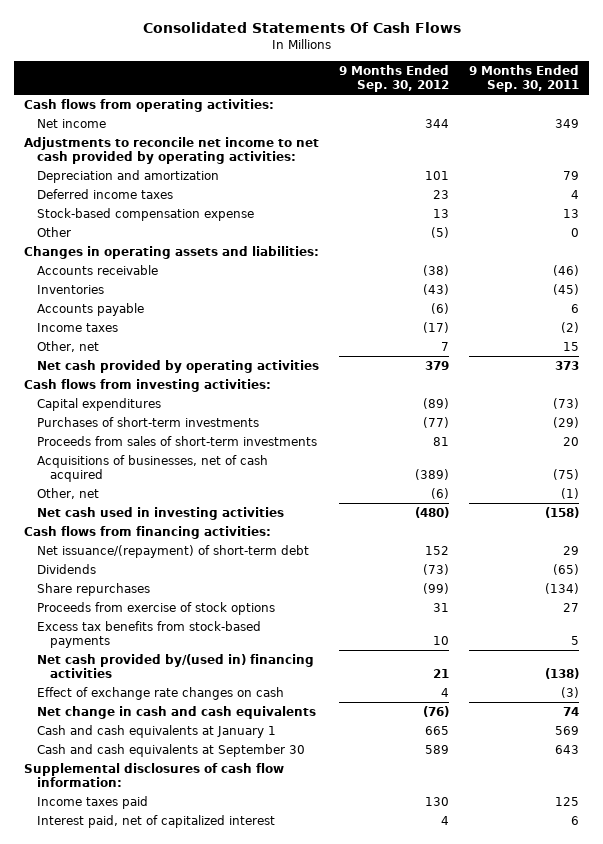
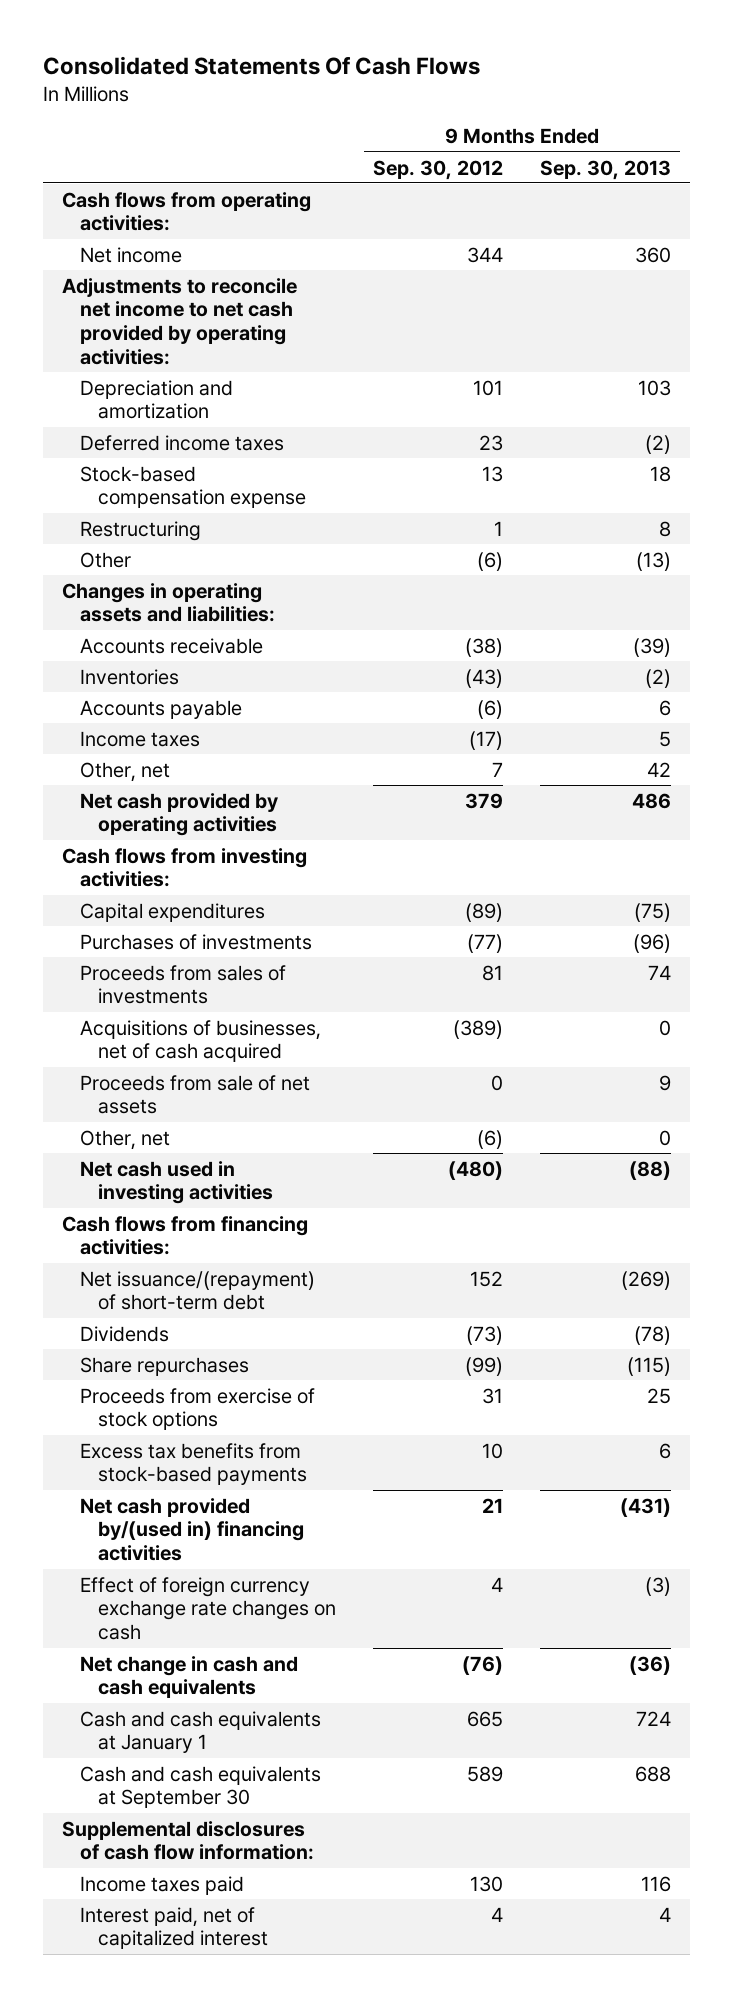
[469,65,580,93] 9 Months Ended Sep. 30, 2011 -> none
none -> [540,159,672,180] Sep. 30, 2013
none -> [79,520,201,541] Restructuring
[431,227,450,239] (5) -> [476,551,503,571] (6)
[37,417,260,428] Purchases of short-term investments -> [79,933,312,950] Purchases of investments
[37,436,318,447] Proceeds from sales of short-term investments -> [79,964,286,1005] Proceeds from sales of investments
none -> [79,1074,310,1115] Proceeds from sale of net assets
[37,687,285,701] Effect of exchange rate changes on cash -> [79,1576,336,1641] Effect of foreign currency exchange rate changes on cash

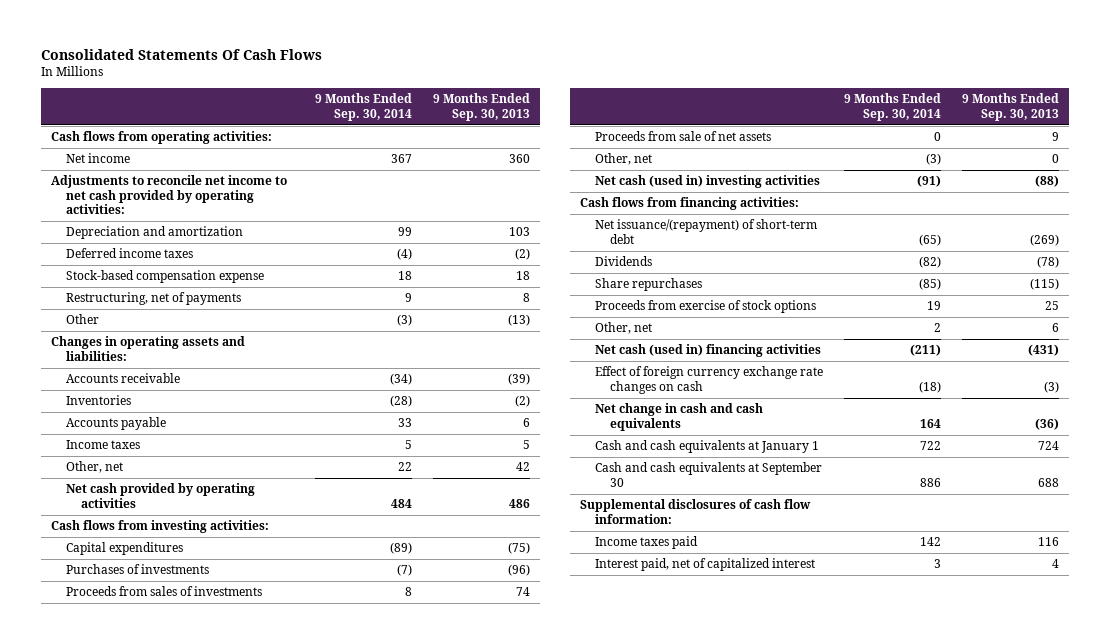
[372,159,503,180] Sep. 30, 2012 -> none
none -> [314,93,412,121] 9 Months Ended Sep. 30, 2014
[79,520,201,541] Restructuring -> [66,292,242,306] Restructuring, net of payments
[79,1019,321,1063] Acquisitions of businesses, net of cash acquired -> none
[79,1160,273,1205] Net cash used in investing activities -> [595,175,821,189] Net cash (used in) investing activities
[79,1442,307,1486] Excess tax benefits from stock-based payments -> [595,322,653,335] Other, net
[79,1497,304,1562] Net cash provided by/(used in) financing activities -> [595,344,822,358] Net cash (used in) financing activities

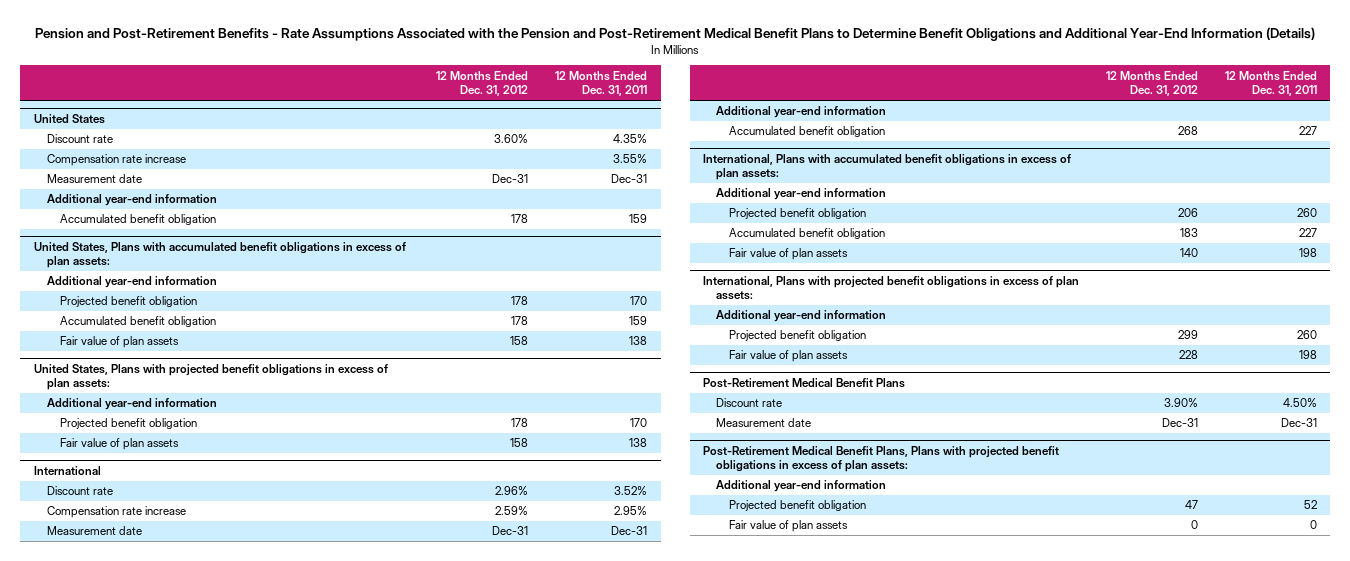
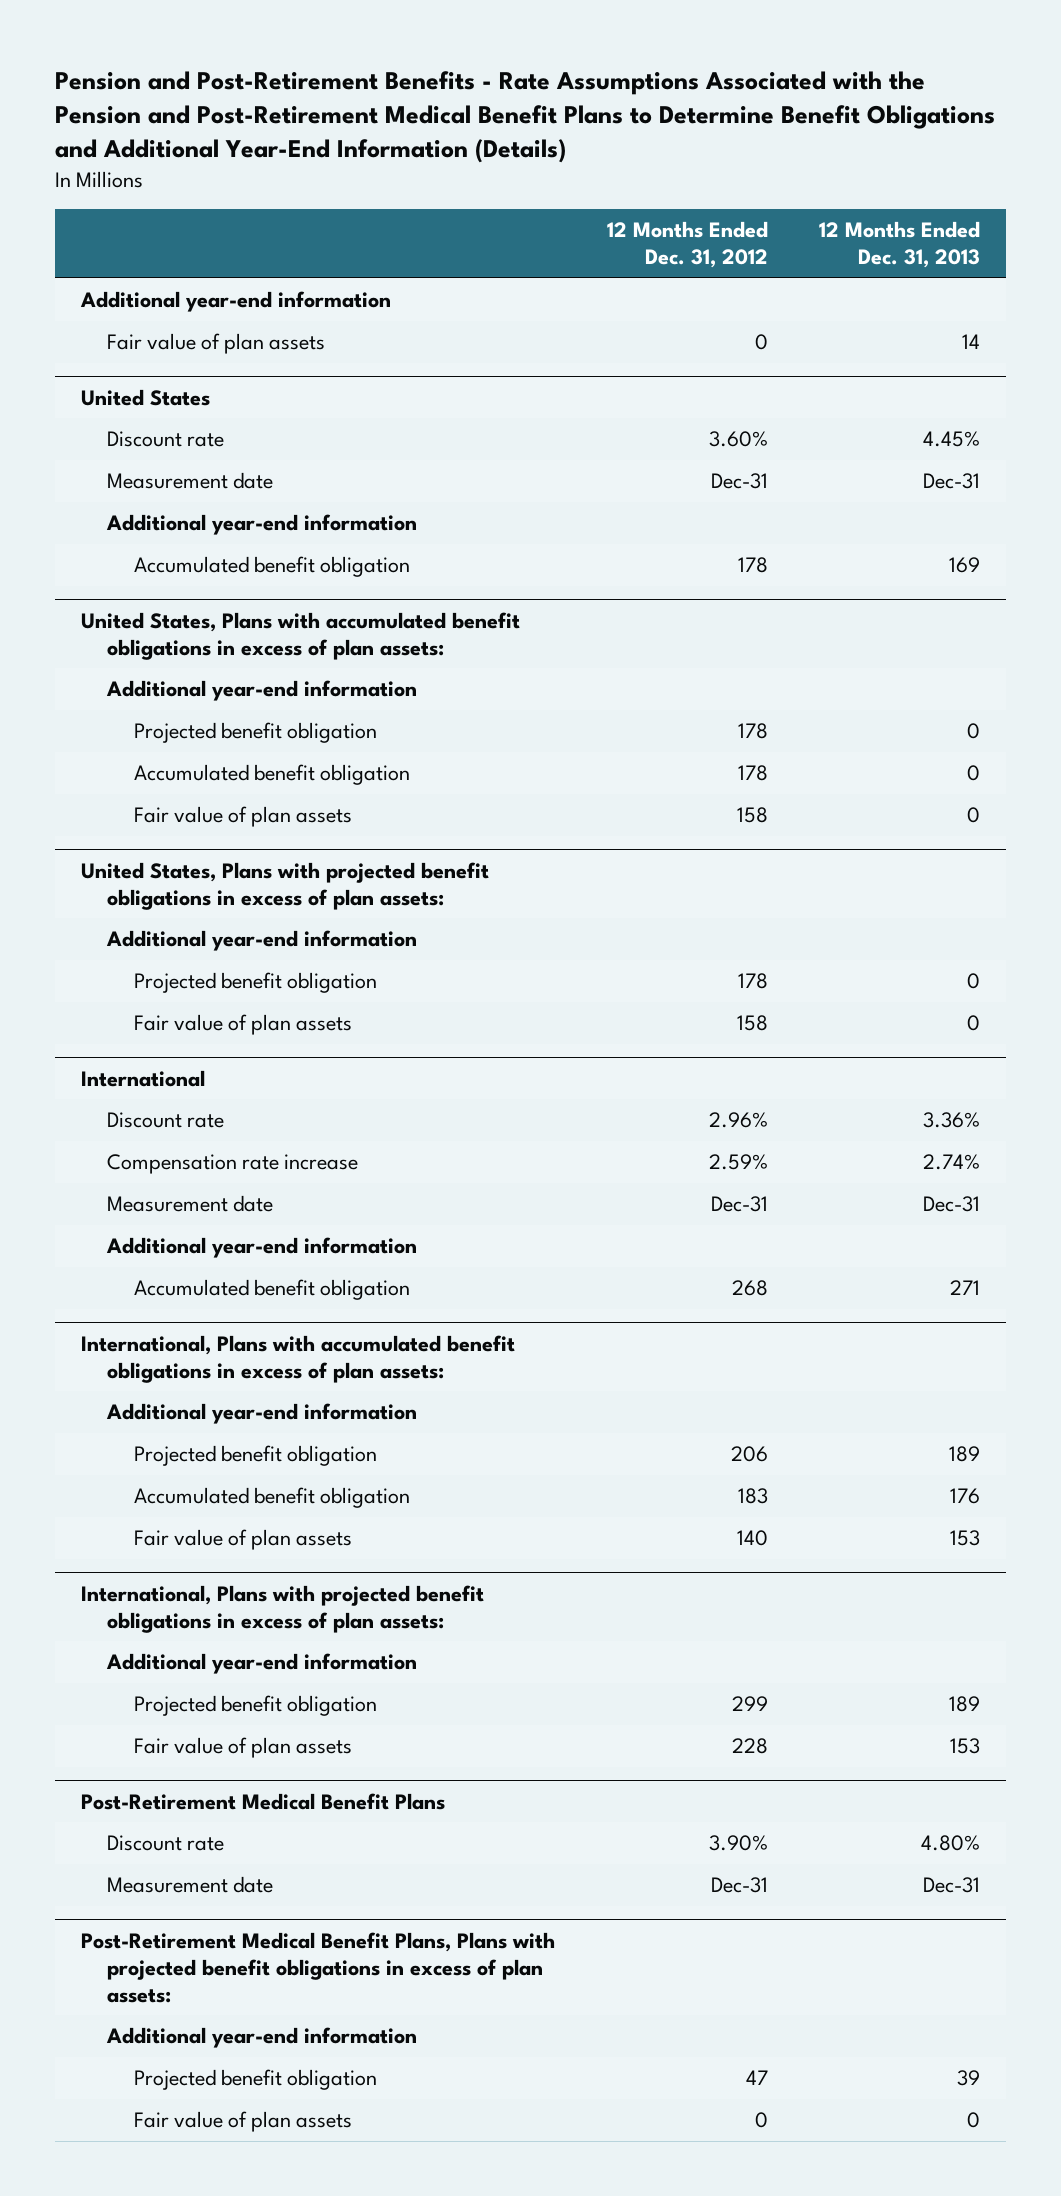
[555,70,648,97] 12 Months Ended Dec. 31, 2011 -> none
none -> [819,221,981,269] 12 Months Ended Dec. 31, 2013
none -> [79,291,391,313] Additional year-end information
none -> [107,333,326,355] Fair value of plan assets
[46,154,186,167] Compensation rate increase -> none

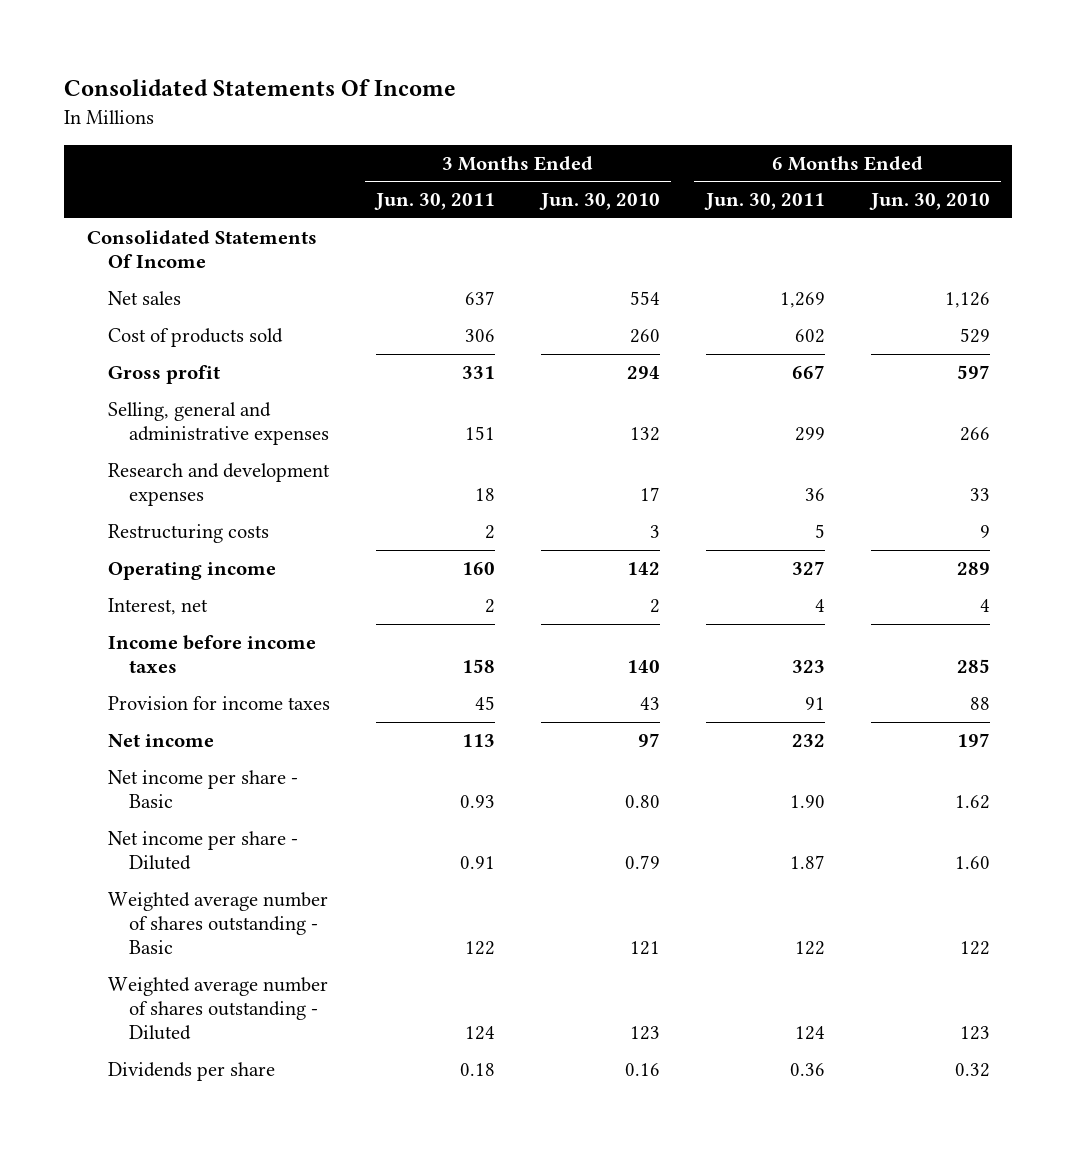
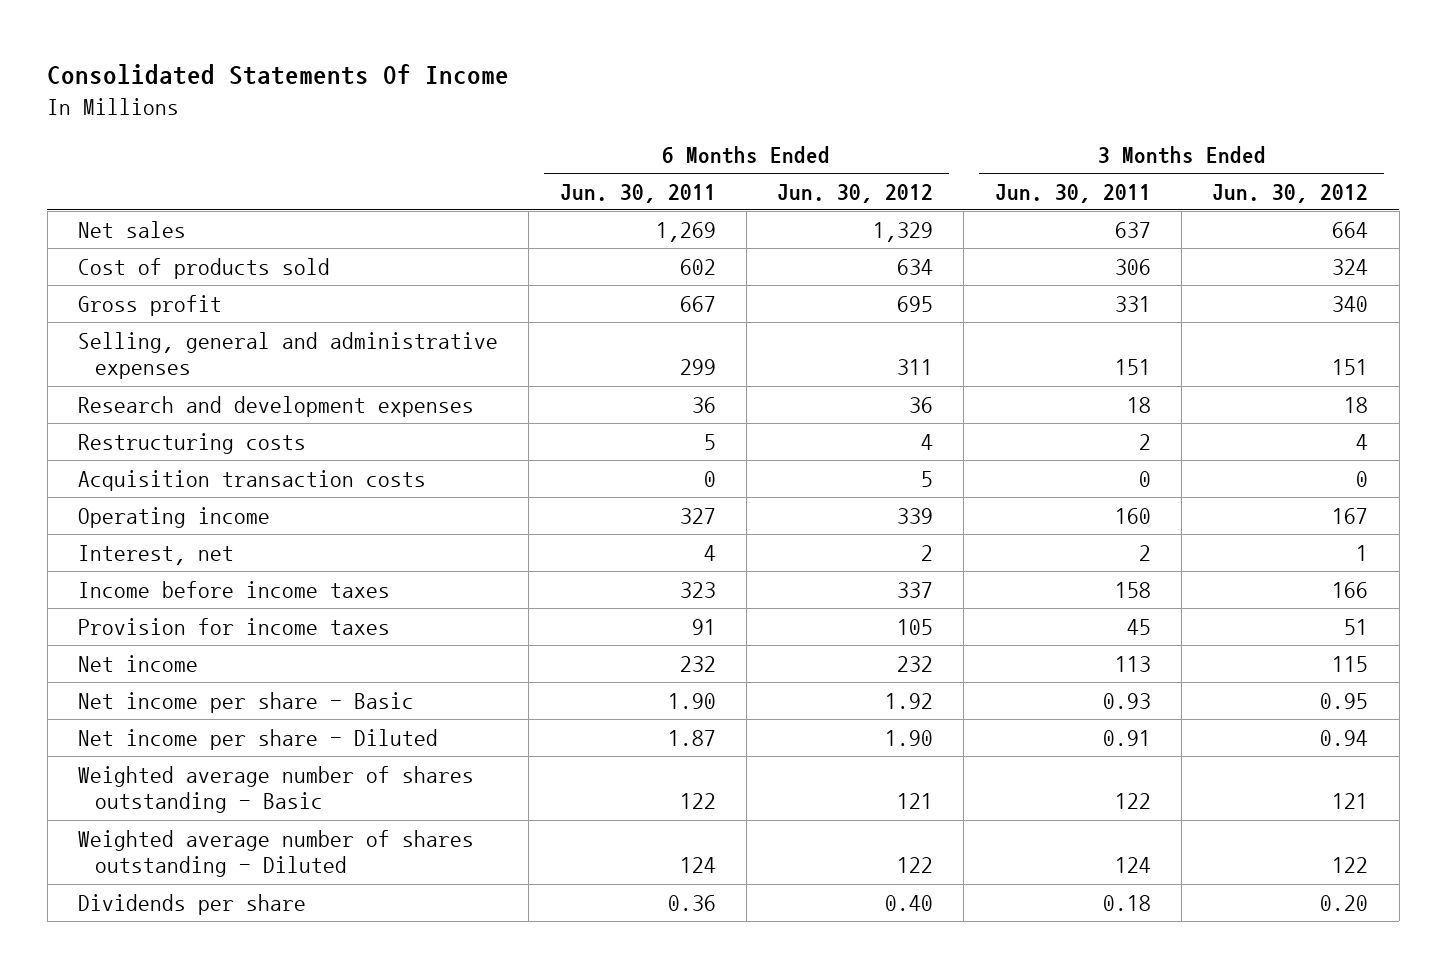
[538,193,660,211] Jun. 30, 2010 -> none
[868,193,990,211] Jun. 30, 2010 -> none
none -> [777,183,934,203] Jun. 30, 2012
none -> [1212,183,1369,203] Jun. 30, 2012
[86,230,317,269] Consolidated Statements Of Income -> none
none -> [77,469,426,491] Acquisition transaction costs

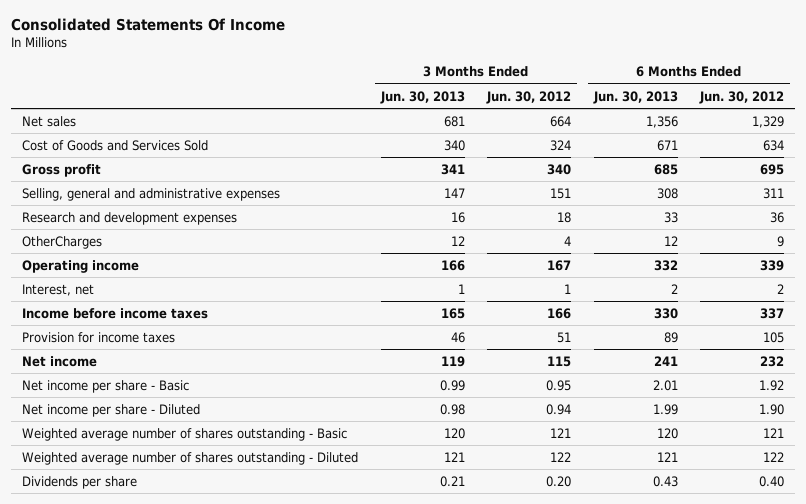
[559,183,716,203] Jun. 30, 2011 -> none
[994,183,1151,203] Jun. 30, 2011 -> none
none -> [379,90,465,104] Jun. 30, 2013
none -> [592,90,678,104] Jun. 30, 2013
[77,257,330,279] Cost of products sold -> [22,139,209,151] Cost of Goods and Services Sold
[77,432,306,454] Restructuring costs -> none
[77,469,426,491] Acquisition transaction costs -> none
none -> [22,235,103,249] OtherCharges

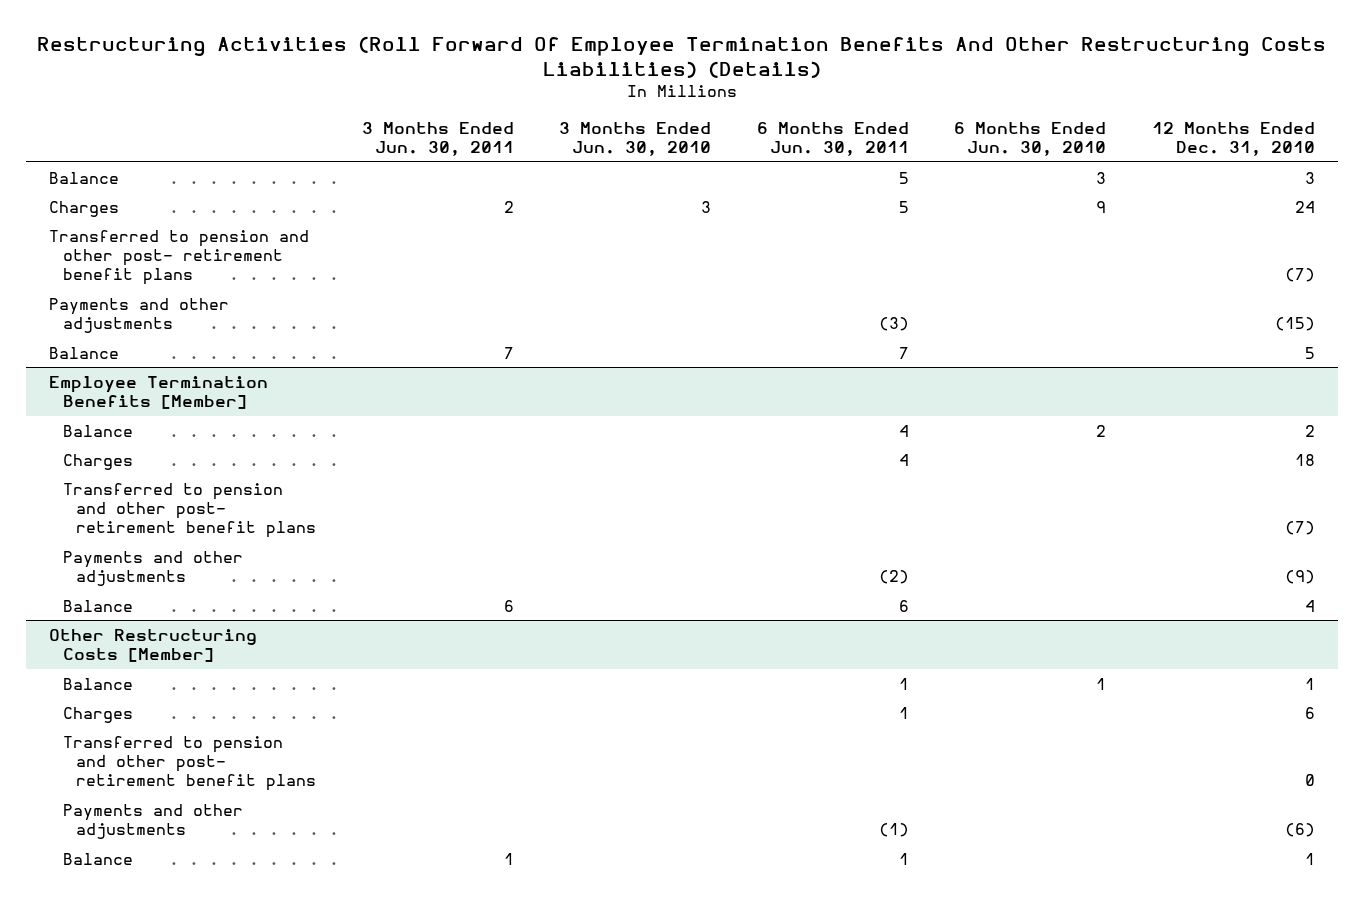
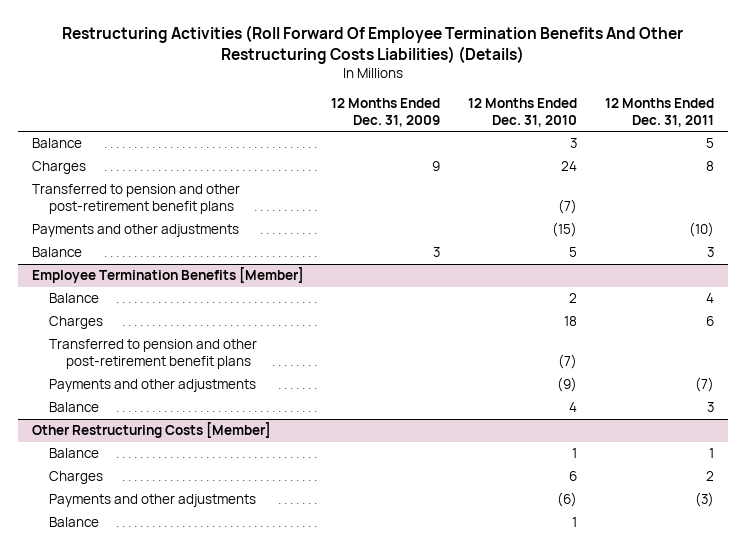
[361,121,514,156] 3 Months Ended Jun. 30, 2011 -> none
[559,121,712,156] 3 Months Ended Jun. 30, 2010 -> none
[756,121,909,156] 6 Months Ended Jun. 30, 2011 -> none
[954,121,1107,156] 6 Months Ended Jun. 30, 2010 -> none
none -> [331,97,441,127] 12 Months Ended Dec. 31, 2009
none -> [604,97,714,127] 12 Months Ended Dec. 31, 2011
[48,229,309,286] Transferred to pension and other post- retirement benefit plans -> [31,184,240,215] Transferred to pension and other post-retirement benefit plans
[62,482,317,539] Transferred to pension and other post- retirement benefit plans -> [48,339,257,370] Transferred to pension and other post-retirement benefit plans
[62,735,317,792] Transferred to pension and other post- retirement benefit plans -> none

